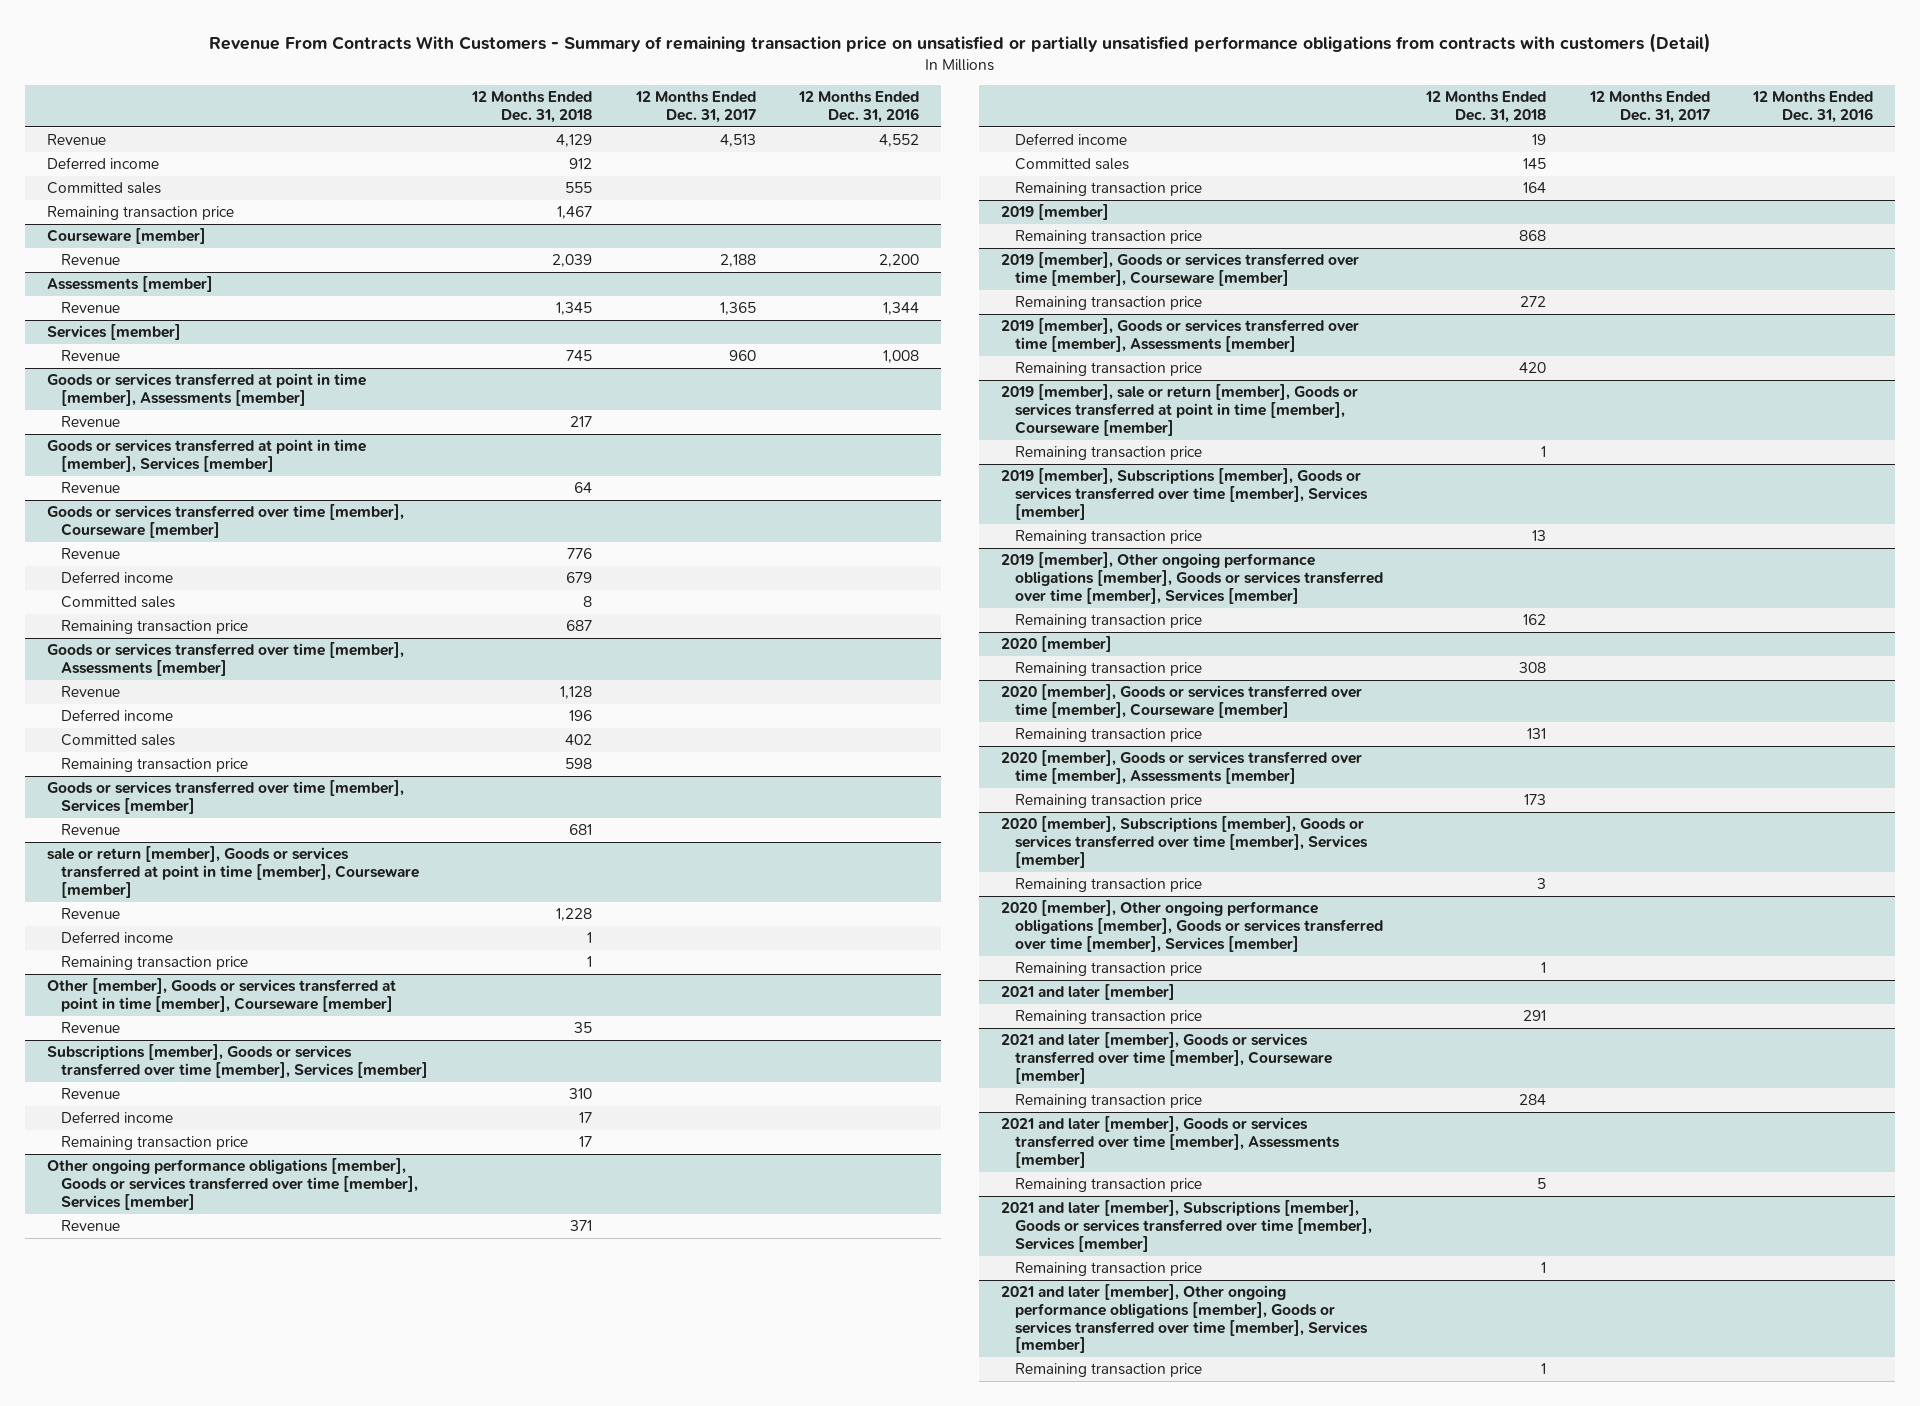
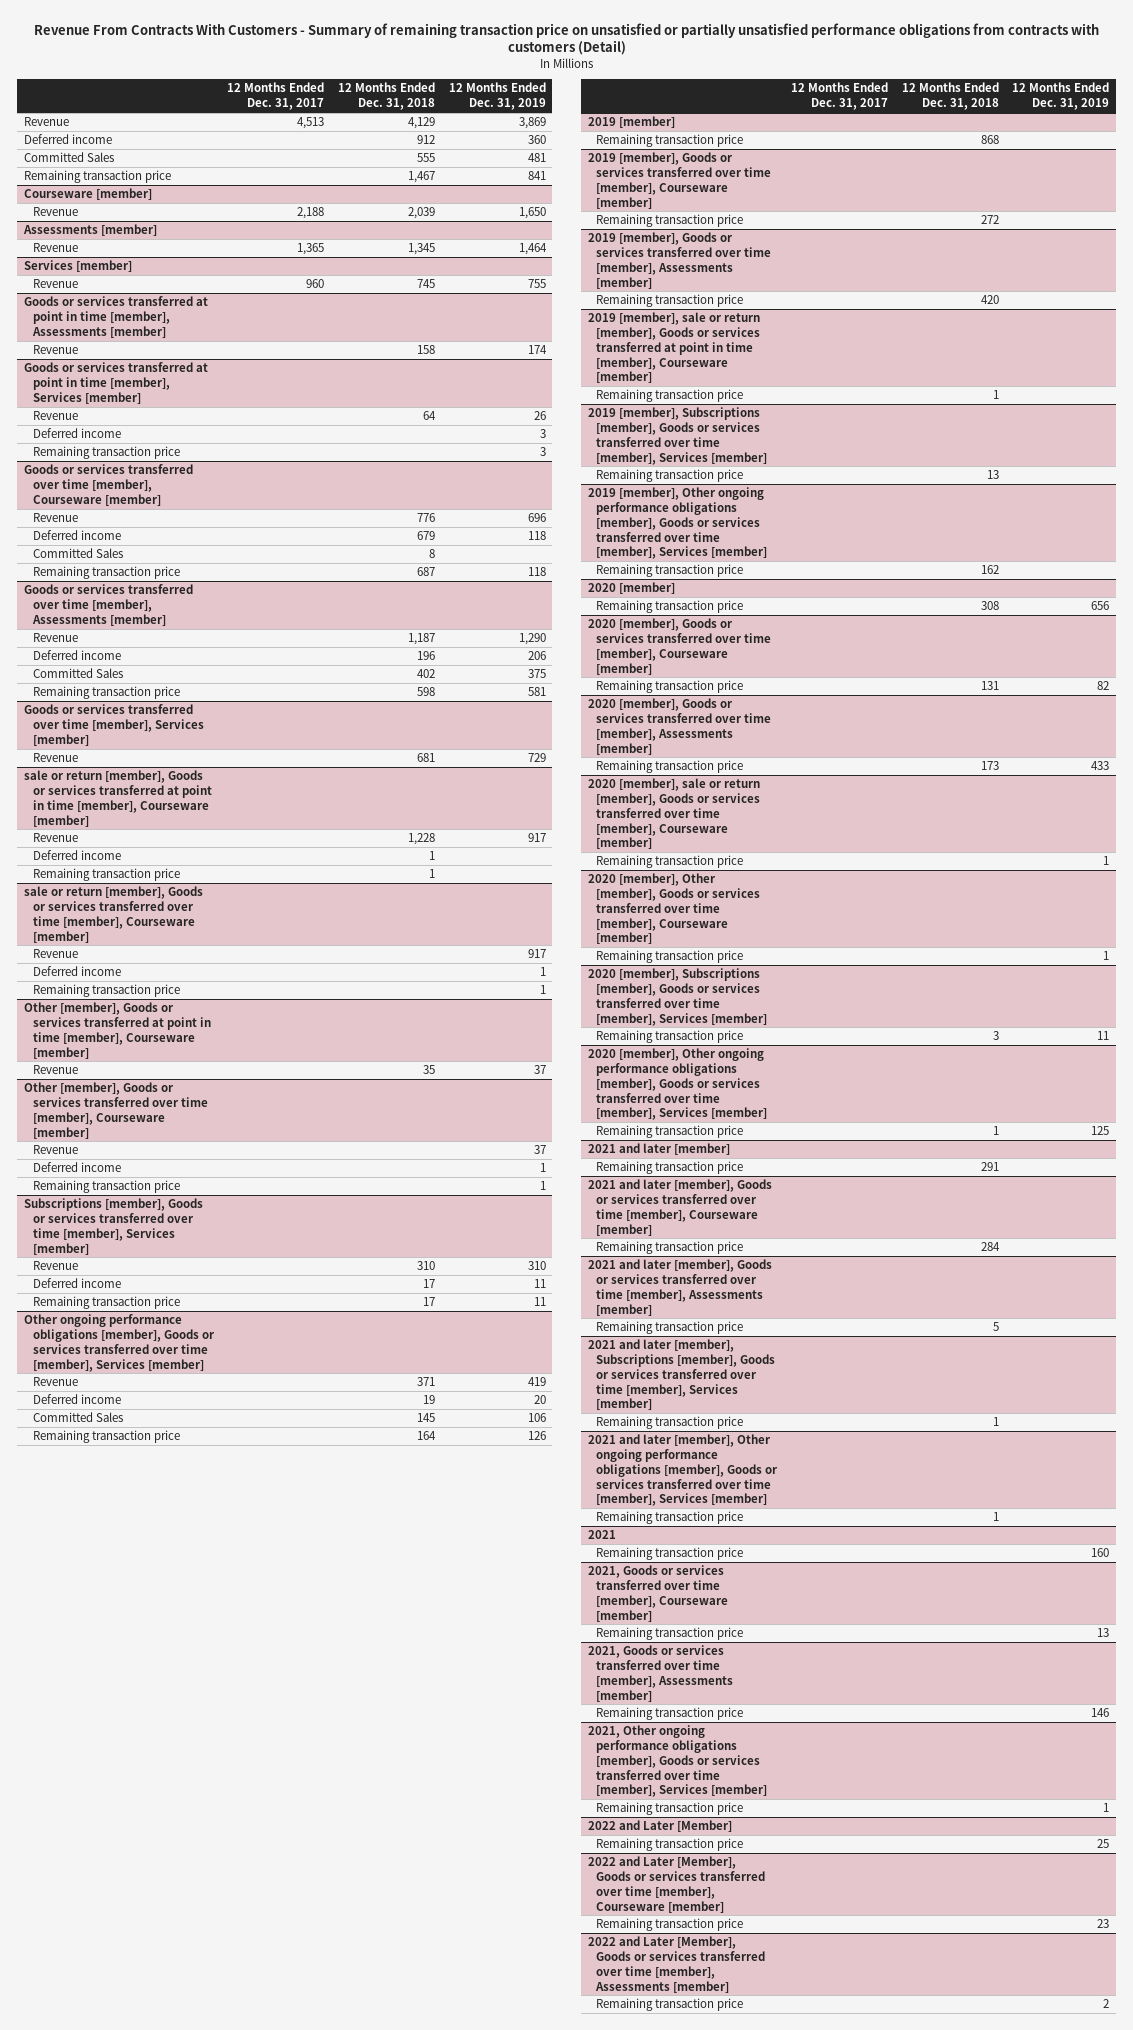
[798,91,920,123] 12 Months Ended Dec. 31, 2016 -> none
none -> [448,82,546,111] 12 Months Ended Dec. 31, 2019
[46,182,161,195] Committed sales -> [23,152,114,163] Committed Sales
[570,416,593,428] 217 -> [416,345,435,355] 158
none -> [32,428,121,439] Deferred income
none -> [32,446,180,460] Remaining transaction price
[60,596,175,609] Committed sales -> [32,548,123,559] Committed Sales
[560,686,593,700] 1,128 -> [407,633,435,646] 1,187
[60,734,175,747] Committed sales -> [32,668,123,679] Committed Sales
none -> [23,886,203,943] sale or return [member], Goods or services transferred over time [member], Courseware [member]
none -> [32,949,78,959] Revenue
none -> [32,966,121,977] Deferred income
none -> [32,984,180,998] Remaining transaction price
none -> [23,1082,208,1139] Other [member], Goods or services transferred over time [member], Courseware [member]
none -> [32,1145,78,1155] Revenue
none -> [32,1162,121,1173] Deferred income
none -> [32,1180,180,1194] Remaining transaction price
[1014,158,1129,171] Committed sales -> [32,1412,123,1423] Committed Sales
none -> [587,778,761,850] 2020 [member], sale or return [member], Goods or services transferred over time [member], Courseware [member]
none -> [596,855,744,869] Remaining transaction price
none -> [587,873,761,945] 2020 [member], Other [member], Goods or services transferred over time [member], Courseware [member]
none -> [596,950,744,964] Remaining transaction price
none -> [587,1530,616,1540] 2021
none -> [596,1547,744,1561] Remaining transaction price
none -> [587,1565,729,1622] 2021, Goods or services transferred over time [member], Courseware [member]
none -> [596,1627,744,1641] Remaining transaction price
none -> [587,1645,734,1702] 2021, Goods or services transferred over time [member], Assessments [member]
none -> [596,1707,744,1721] Remaining transaction price
none -> [587,1725,768,1798] 2021, Other ongoing performance obligations [member], Goods or services transferred over time [member], Services [member]
none -> [596,1802,744,1816] Remaining transaction price
none -> [587,1820,732,1833] 2022 and Later [Member]
none -> [596,1838,744,1852] Remaining transaction price
none -> [587,1856,766,1913] 2022 and Later [Member], Goods or services transferred over time [member], Courseware [member]
none -> [596,1918,744,1932] Remaining transaction price
none -> [587,1936,766,1993] 2022 and Later [Member], Goods or services transferred over time [member], Assessments [member]
none -> [596,1998,744,2012] Remaining transaction price

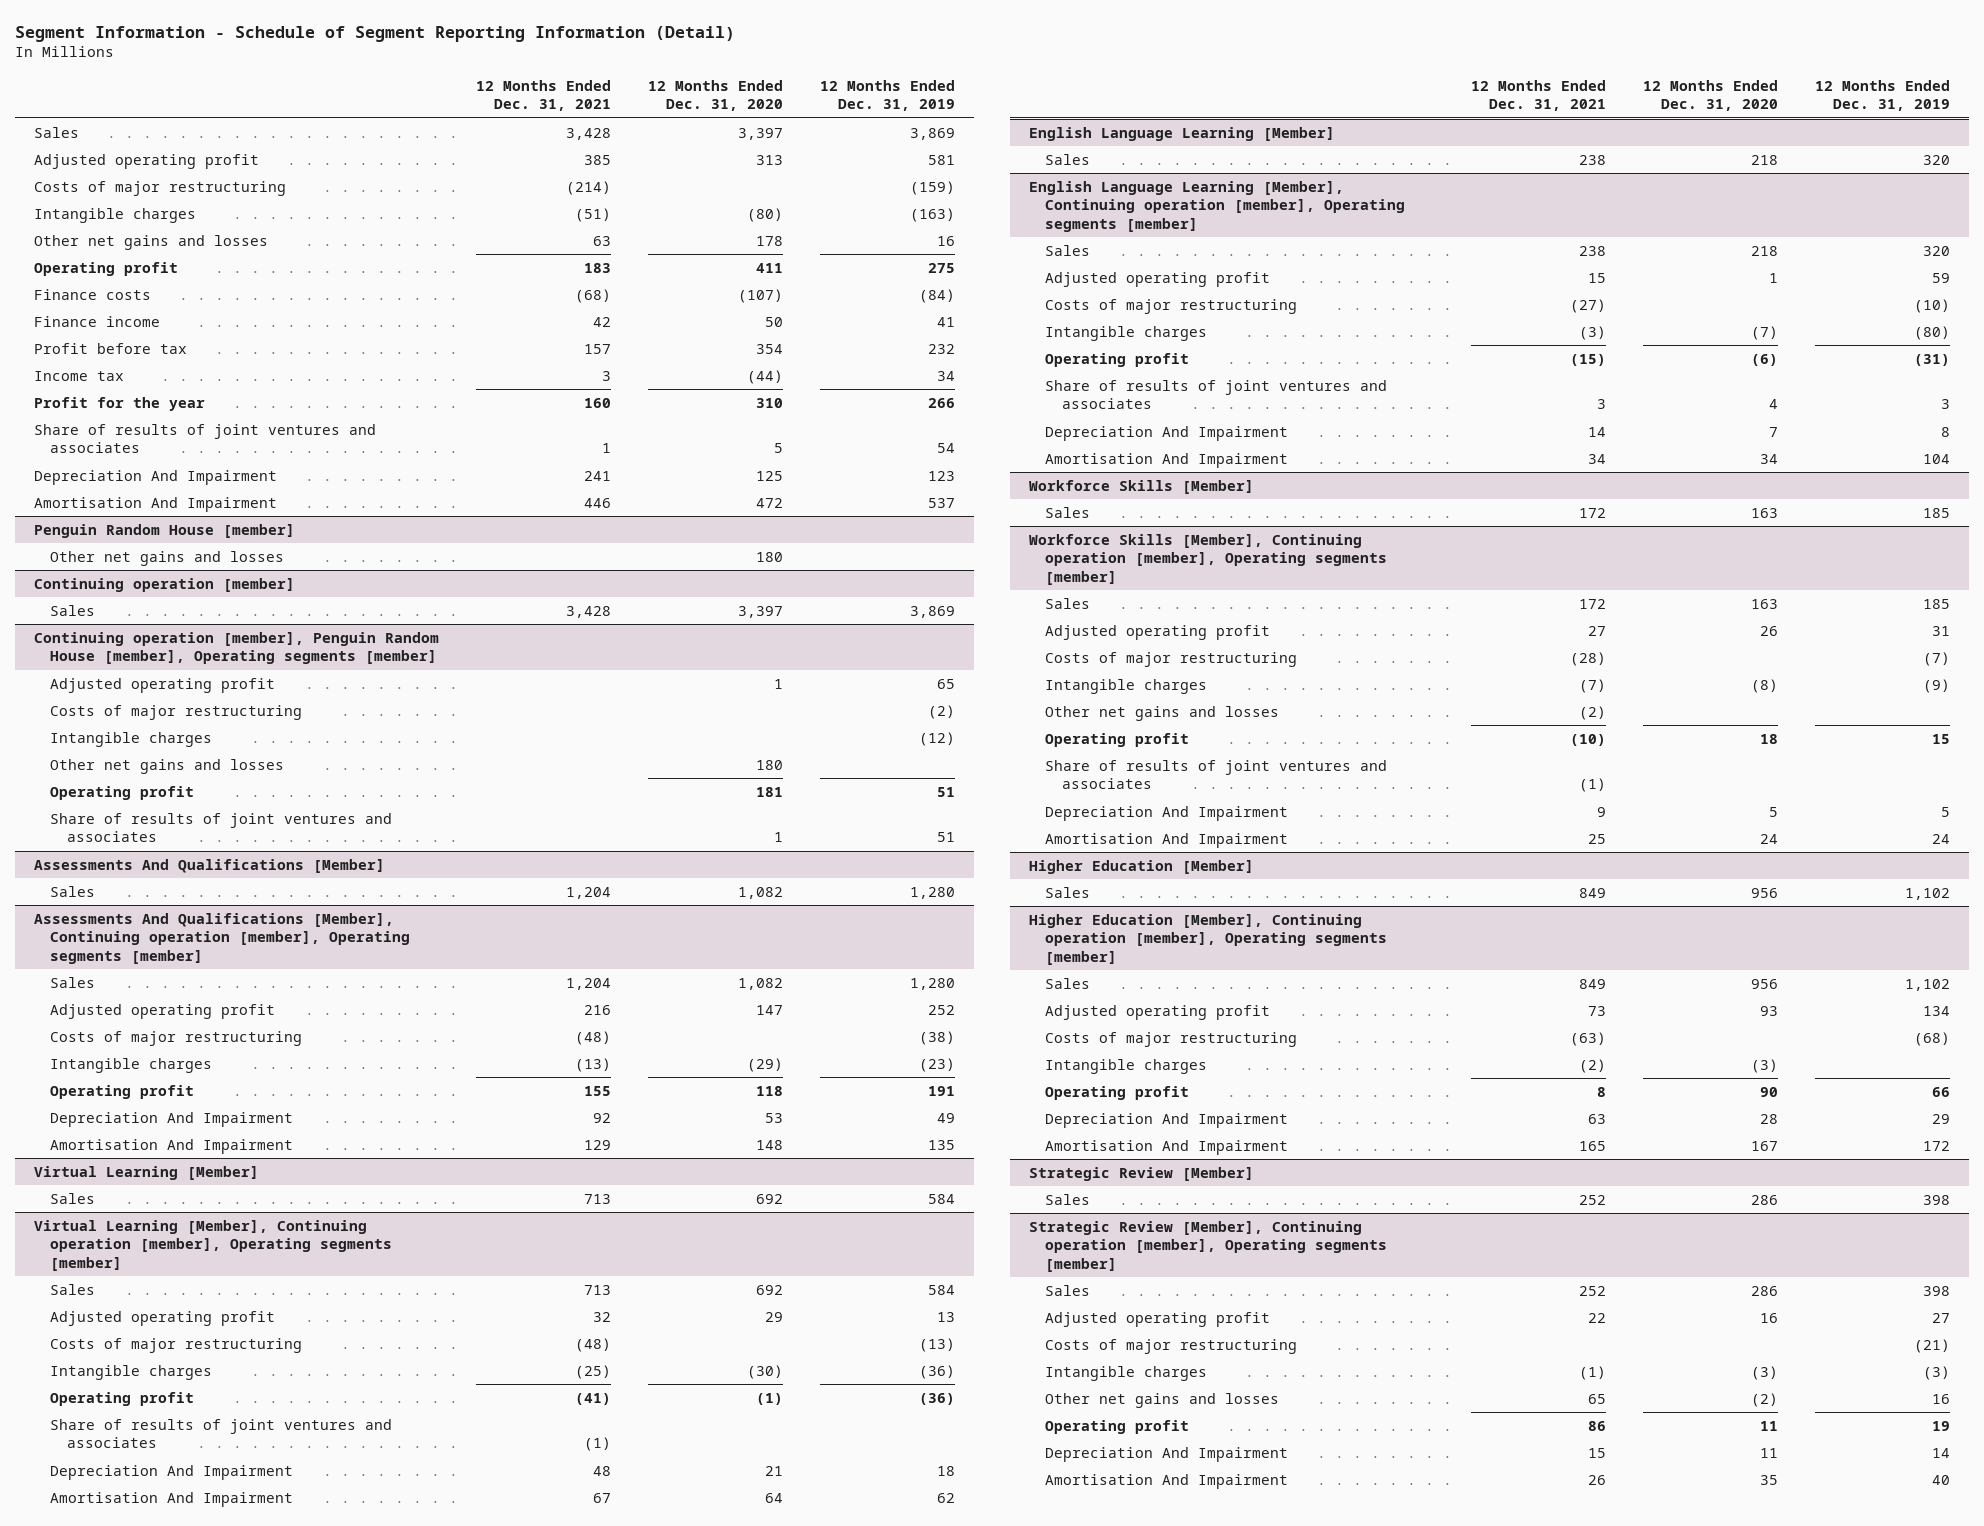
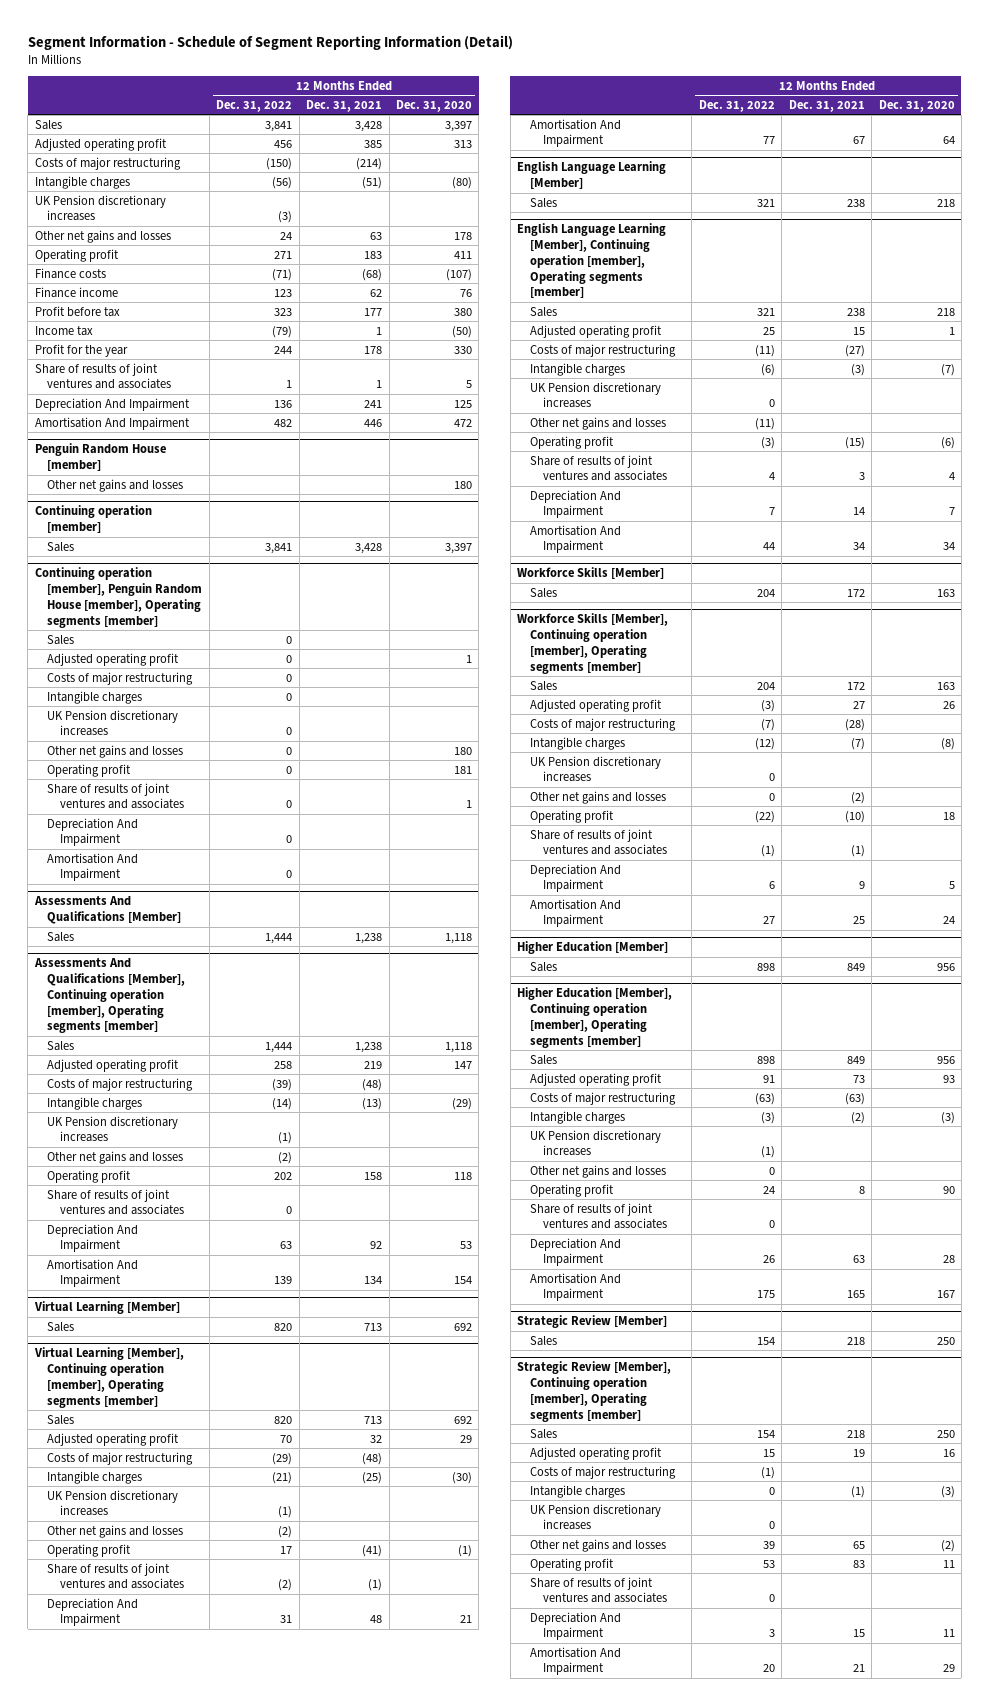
[820,79,956,112] 12 Months Ended Dec. 31, 2019 -> none
none -> [216,99,293,112] Dec. 31, 2022
none -> [34,194,166,222] UK Pension discretionary increases
[593,316,612,327] 42 -> [370,288,383,297] 62
[765,316,784,327] 50 -> [459,288,472,297] 76
[584,343,612,354] 157 -> [364,307,383,316] 177
[756,343,784,354] 354 -> [453,307,472,316] 380
[602,370,612,381] 3 -> [376,326,383,335] 1
[747,369,784,384] (44) -> [451,325,472,338] (50)
[584,397,612,408] 160 -> [364,345,383,354] 178
[756,397,784,408] 310 -> [453,345,472,354] 330
none -> [47,634,75,645] Sales
none -> [47,709,179,737] UK Pension discretionary increases
none -> [47,817,139,847] Depreciation And Impairment
none -> [47,852,139,882] Amortisation And Impairment
[566,886,612,899] 1,204 -> [355,932,383,944] 1,238
[738,886,784,899] 1,082 -> [444,932,472,944] 1,118
[566,977,612,990] 1,204 -> [355,1041,383,1053] 1,238
[738,977,784,990] 1,082 -> [444,1041,472,1053] 1,118
[584,1004,612,1015] 216 -> [364,1060,383,1069] 219
none -> [47,1115,179,1143] UK Pension discretionary increases
none -> [47,1150,184,1164] Other net gains and losses
[584,1085,612,1096] 155 -> [364,1171,383,1180] 158
none -> [47,1188,185,1216] Share of results of joint ventures and associates
[584,1139,612,1150] 129 -> [364,1276,383,1285] 134
[756,1139,784,1150] 148 -> [453,1276,472,1285] 154
none -> [47,1489,179,1517] UK Pension discretionary increases
none -> [47,1524,184,1538] Other net gains and losses
none -> [529,381,661,409] UK Pension discretionary increases
none -> [529,416,666,430] Other net gains and losses
none -> [529,755,661,783] UK Pension discretionary increases
none -> [529,1129,661,1157] UK Pension discretionary increases
none -> [529,1164,666,1178] Other net gains and losses
none -> [529,1202,667,1230] Share of results of joint ventures and associates
[1579,1194,1607,1205] 252 -> [846,1336,865,1345] 218
[1751,1194,1779,1205] 286 -> [936,1336,955,1345] 250
[1579,1285,1607,1296] 252 -> [846,1429,865,1438] 218
[1751,1285,1779,1296] 286 -> [936,1429,955,1438] 250
[1588,1312,1607,1323] 22 -> [852,1448,865,1457] 19
none -> [529,1503,661,1531] UK Pension discretionary increases
[1588,1420,1607,1431] 86 -> [852,1559,865,1568] 83
none -> [529,1576,667,1604] Share of results of joint ventures and associates
[1588,1474,1607,1485] 26 -> [852,1664,865,1673] 21
[1760,1474,1779,1485] 35 -> [942,1664,955,1673] 29

